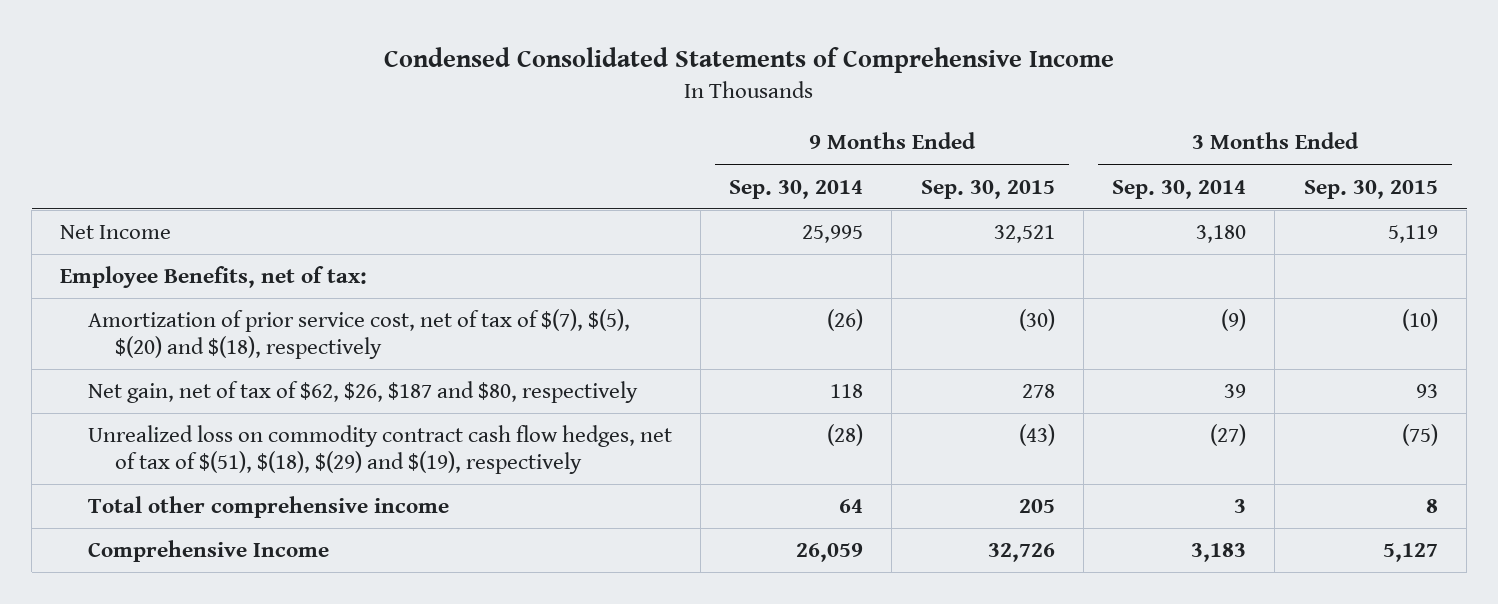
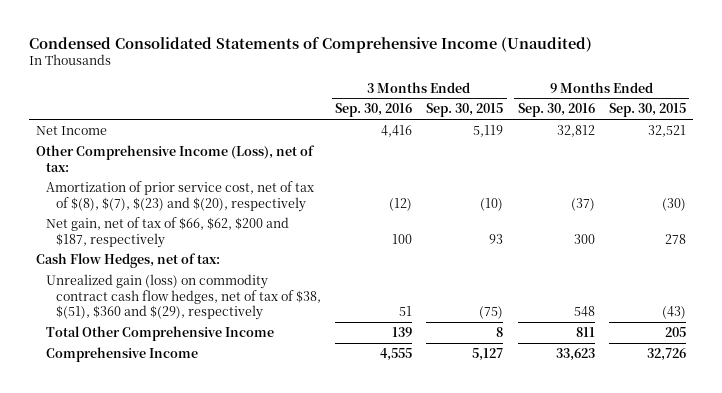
[384,46,1115,73] Condensed Consolidated Statements of Comprehensive Income -> [29,36,593,53] Condensed Consolidated Statements of Comprehensive Income (Unaudited)
[729,179,864,199] Sep. 30, 2014 -> none
[1112,179,1247,199] Sep. 30, 2014 -> none
none -> [335,103,413,118] Sep. 30, 2016
none -> [517,103,595,118] Sep. 30, 2016
[60,266,368,289] Employee Benefits, net of tax: -> [36,144,316,172] Other Comprehensive Income (Loss), net of tax:
[87,309,630,360] Amortization of prior service cost, net of tax of $(7), $(5), $(20) and $(18), respectively -> [46,180,315,212] Amortization of prior service cost, net of tax of $(8), $(7), $(23) and $(20), respectively
[87,381,638,404] Net gain, net of tax of $62, $26, $187 and $80, respectively -> [46,216,290,248] Net gain, net of tax of $66, $62, $200 and $187, respectively
none -> [36,252,221,268] Cash Flow Hedges, net of tax:
[87,425,672,475] Unrealized loss on commodity contract cash flow hedges, net of tax of $(51), $(18), $(29) and $(19), respectively -> [46,273,321,321] Unrealized gain (loss) on commodity contract cash flow hedges, net of tax of $38, $(51), $360 and $(29), respectively
[87,496,449,519] Total other comprehensive income -> [46,325,275,341] Total Other Comprehensive Income

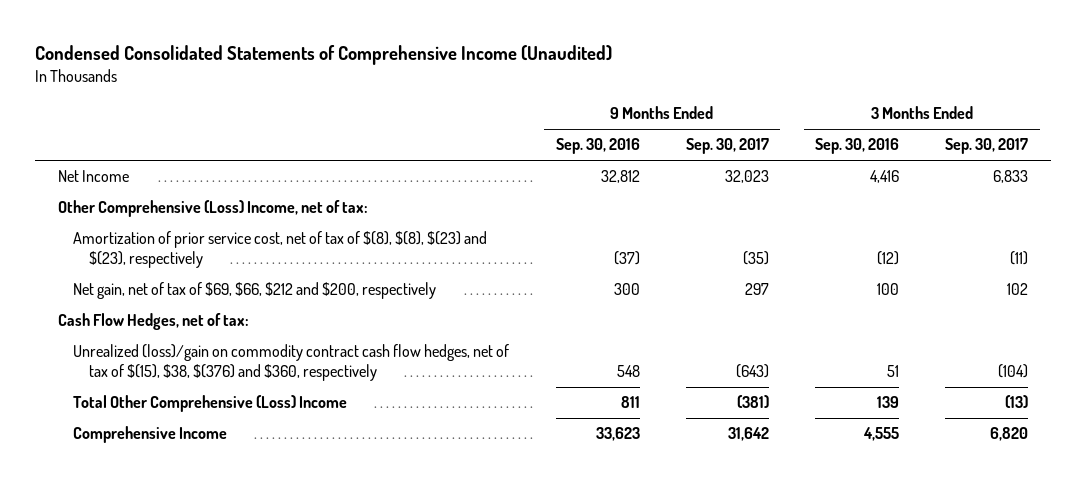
[426,103,504,118] Sep. 30, 2015 -> none
[608,103,686,118] Sep. 30, 2015 -> none
none -> [685,138,769,155] Sep. 30, 2017
none -> [945,138,1029,155] Sep. 30, 2017
[36,144,316,172] Other Comprehensive Income (Loss), net of tax: -> [58,200,369,218] Other Comprehensive (Loss) Income, net of tax:
[46,180,315,212] Amortization of prior service cost, net of tax of $(8), $(7), $(23) and $(20), respectively -> [73,231,488,269] Amortization of prior service cost, net of tax of $(8), $(8), $(23) and $(23), respectively
[46,216,290,248] Net gain, net of tax of $66, $62, $200 and $187, respectively -> [73,282,437,300] Net gain, net of tax of $69, $66, $212 and $200, respectively
[46,273,321,321] Unrealized gain (loss) on commodity contract cash flow hedges, net of tax of $38, $(51), $360 and $(29), respectively -> [73,344,510,382] Unrealized (loss)/gain on commodity contract cash flow hedges, net of tax of $(15), $38, $(376) and $360, respectively
[46,325,275,341] Total Other Comprehensive Income -> [73,395,348,413] Total Other Comprehensive (Loss) Income

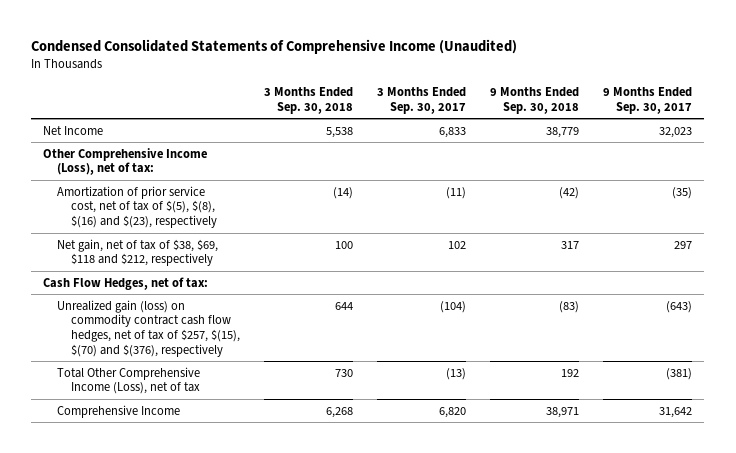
[555,138,640,155] Sep. 30, 2016 -> none
[815,138,900,155] Sep. 30, 2016 -> none
none -> [264,87,354,114] 3 Months Ended Sep. 30, 2018
none -> [490,87,580,114] 9 Months Ended Sep. 30, 2018
[58,200,369,218] Other Comprehensive (Loss) Income, net of tax: -> [43,147,208,176] Other Comprehensive Income (Loss), net of tax:
[73,231,488,269] Amortization of prior service cost, net of tax of $(8), $(8), $(23) and $(23), respectively -> [57,185,218,228] Amortization of prior service cost, net of tax of $(5), $(8), $(16) and $(23), respectively
[73,282,437,300] Net gain, net of tax of $69, $66, $212 and $200, respectively -> [57,238,219,267] Net gain, net of tax of $38, $69, $118 and $212, respectively
[73,344,510,382] Unrealized (loss)/gain on commodity contract cash flow hedges, net of tax of $(15), $38, $(376) and $360, respectively -> [57,299,241,357] Unrealized gain (loss) on commodity contract cash flow hedges, net of tax of $257, $(15), $(70) and $(376), respectively
[73,395,348,413] Total Other Comprehensive (Loss) Income -> [57,366,201,395] Total Other Comprehensive Income (Loss), net of tax

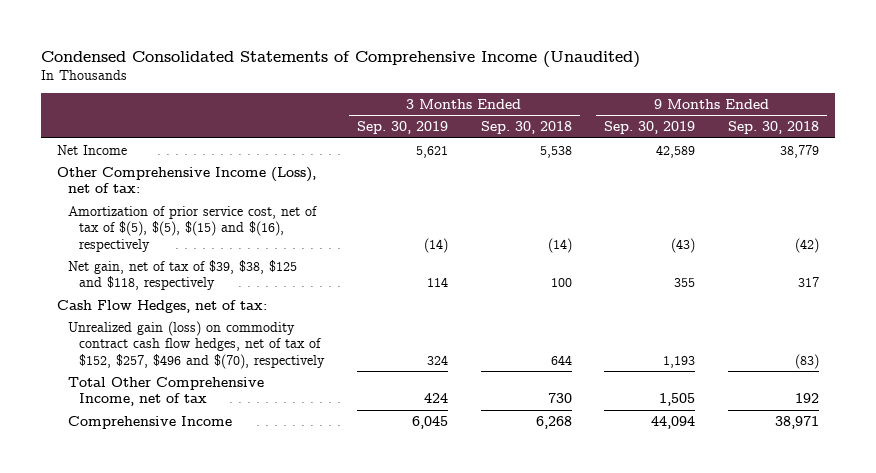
[377,87,467,114] 3 Months Ended Sep. 30, 2017 -> none
[603,87,693,114] 9 Months Ended Sep. 30, 2017 -> none
none -> [357,121,449,135] Sep. 30, 2019
none -> [604,121,696,135] Sep. 30, 2019
[57,185,218,228] Amortization of prior service cost, net of tax of $(5), $(8), $(16) and $(23), respectively -> [68,205,318,252] Amortization of prior service cost, net of tax of $(5), $(5), $(15) and $(16), respectively
[57,238,219,267] Net gain, net of tax of $38, $69, $118 and $212, respectively -> [68,259,298,291] Net gain, net of tax of $39, $38, $125 and $118, respectively
[57,299,241,357] Unrealized gain (loss) on commodity contract cash flow hedges, net of tax of $257, $(15), $(70) and $(376), respectively -> [68,320,326,369] Unrealized gain (loss) on commodity contract cash flow hedges, net of tax of $152, $257, $496 and $(70), respectively
[57,366,201,395] Total Other Comprehensive Income (Loss), net of tax -> [68,376,265,407] Total Other Comprehensive Income, net of tax

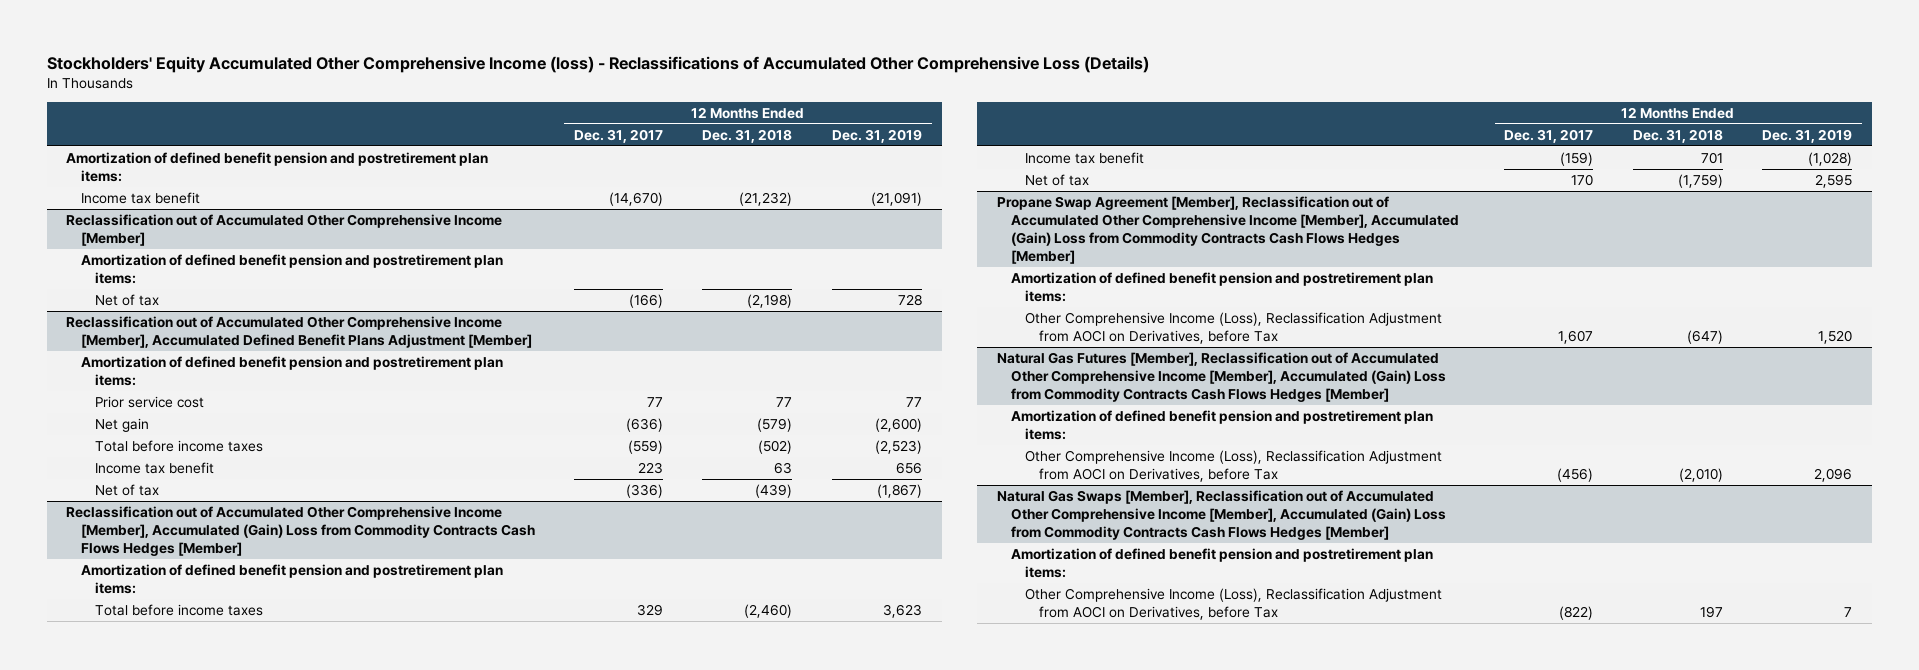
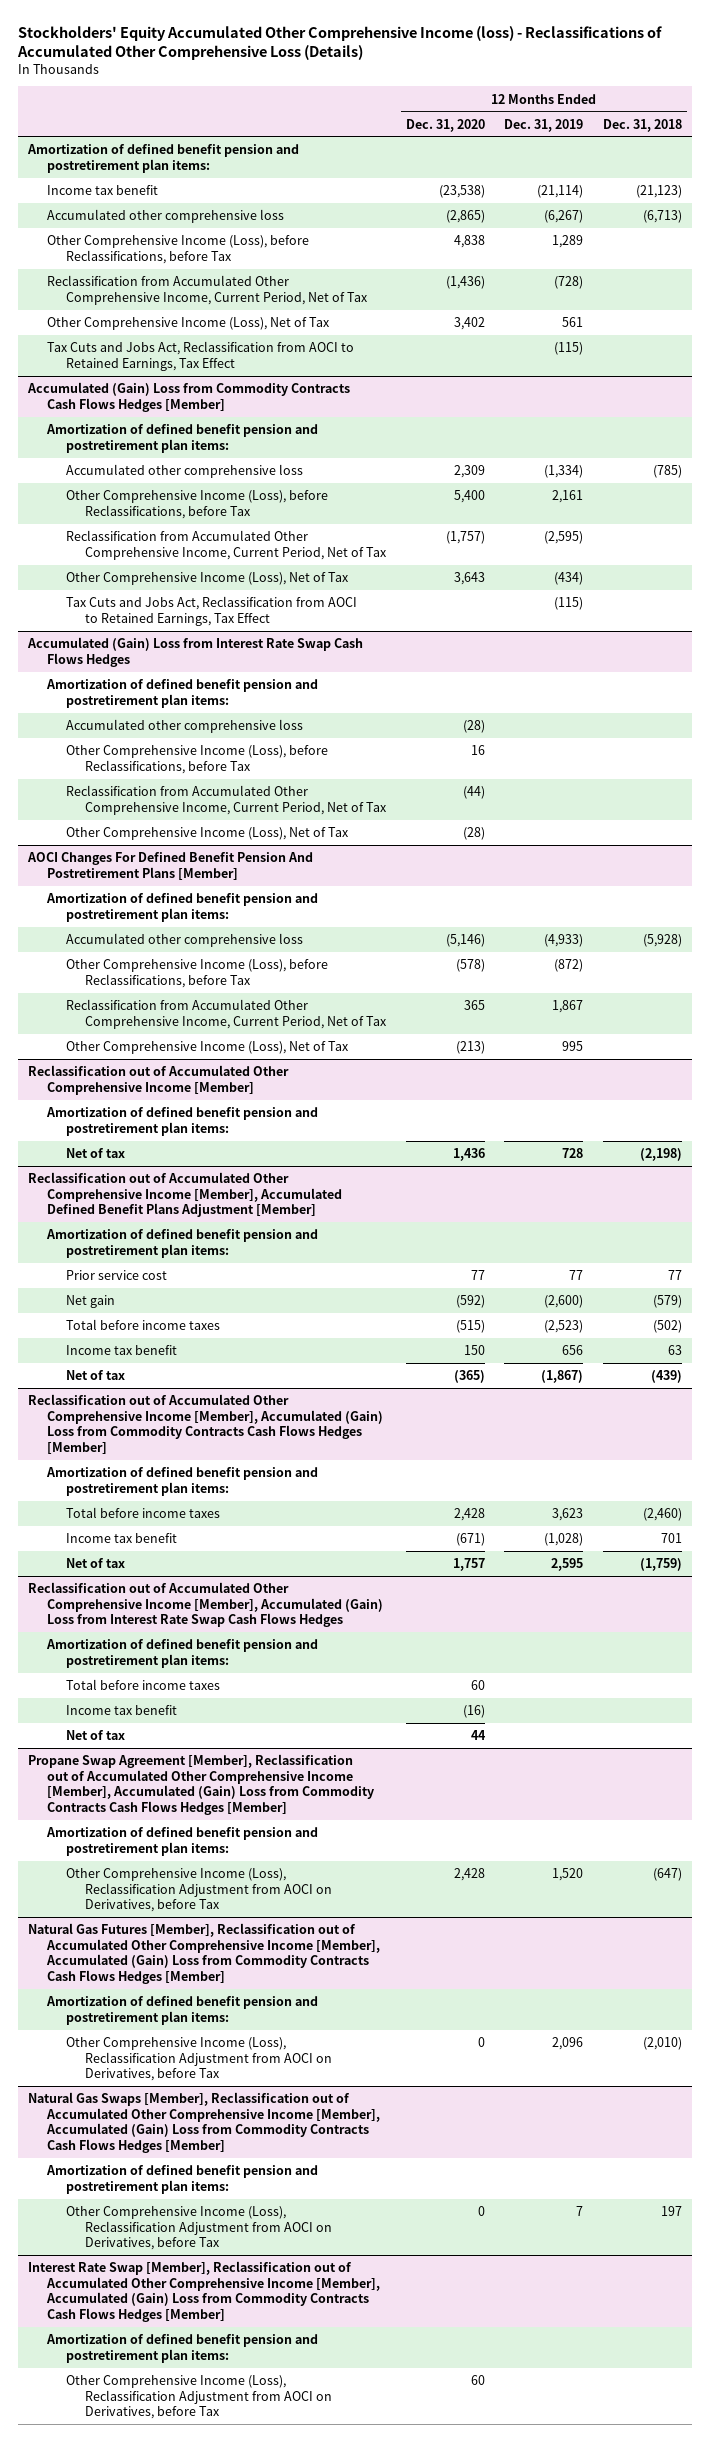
[573,128,663,143] Dec. 31, 2017 -> none
none -> [405,118,485,132] Dec. 31, 2020
[739,191,793,206] (21,232) -> [636,185,683,199] (21,123)
[870,191,922,206] (21,091) -> [537,185,584,199] (21,114)
none -> [46,209,284,224] Accumulated other comprehensive loss
none -> [46,235,309,264] Other Comprehensive Income (Loss), before Reclassifications, before Tax
none -> [46,275,368,305] Reclassification from Accumulated Other Comprehensive Income, Current Period, Net of Tax
none -> [46,317,330,331] Other Comprehensive Income (Loss), Net of Tax
none -> [46,341,354,371] Tax Cuts and Jobs Act, Reclassification from AOCI to Retained Earnings, Tax Effect
none -> [27,382,351,412] Accumulated (Gain) Loss from Commodity Contracts Cash Flows Hedges [Member]
none -> [45,424,318,453] Amortization of defined benefit pension and postretirement plan items:
none -> [65,464,303,479] Accumulated other comprehensive loss
none -> [65,490,328,519] Other Comprehensive Income (Loss), before Reclassifications, before Tax
none -> [65,530,387,560] Reclassification from Accumulated Other Comprehensive Income, Current Period, Net of Tax
none -> [65,572,349,586] Other Comprehensive Income (Loss), Net of Tax
none -> [65,596,357,626] Tax Cuts and Jobs Act, Reclassification from AOCI to Retained Earnings, Tax Effect
none -> [27,637,364,667] Accumulated (Gain) Loss from Interest Rate Swap Cash Flows Hedges
none -> [45,679,318,708] Amortization of defined benefit pension and postretirement plan items:
none -> [65,719,303,734] Accumulated other comprehensive loss
none -> [65,745,328,774] Other Comprehensive Income (Loss), before Reclassifications, before Tax
none -> [65,785,387,815] Reclassification from Accumulated Other Comprehensive Income, Current Period, Net of Tax
none -> [65,827,349,841] Other Comprehensive Income (Loss), Net of Tax
none -> [27,852,314,880] AOCI Changes For Defined Benefit Pension And Postretirement Plans [Member]
none -> [45,893,318,922] Amortization of defined benefit pension and postretirement plan items:
none -> [65,933,303,948] Accumulated other comprehensive loss
none -> [65,959,328,988] Other Comprehensive Income (Loss), before Reclassifications, before Tax
none -> [65,999,387,1029] Reclassification from Accumulated Other Comprehensive Income, Current Period, Net of Tax
none -> [65,1041,349,1055] Other Comprehensive Income (Loss), Net of Tax
none -> [28,1582,383,1628] Reclassification out of Accumulated Other Comprehensive Income [Member], Accumulated (Gain) Loss from Interest Rate Swap Cash Flows Hedges
none -> [45,1639,318,1668] Amortization of defined benefit pension and postretirement plan items:
none -> [65,1679,220,1691] Total before income taxes
none -> [65,1705,177,1716] Income tax benefit
none -> [65,1730,125,1741] Net of tax
none -> [28,2261,380,2322] Interest Rate Swap [Member], Reclassification out of Accumulated Other Comprehensive Income [Member], Accumulated (Gain) Loss from Commodity Contracts Cash Flows Hedges [Member]
none -> [45,2334,318,2363] Amortization of defined benefit pension and postretirement plan items:
none -> [65,2375,332,2420] Other Comprehensive Income (Loss), Reclassification Adjustment from AOCI on Derivatives, before Tax

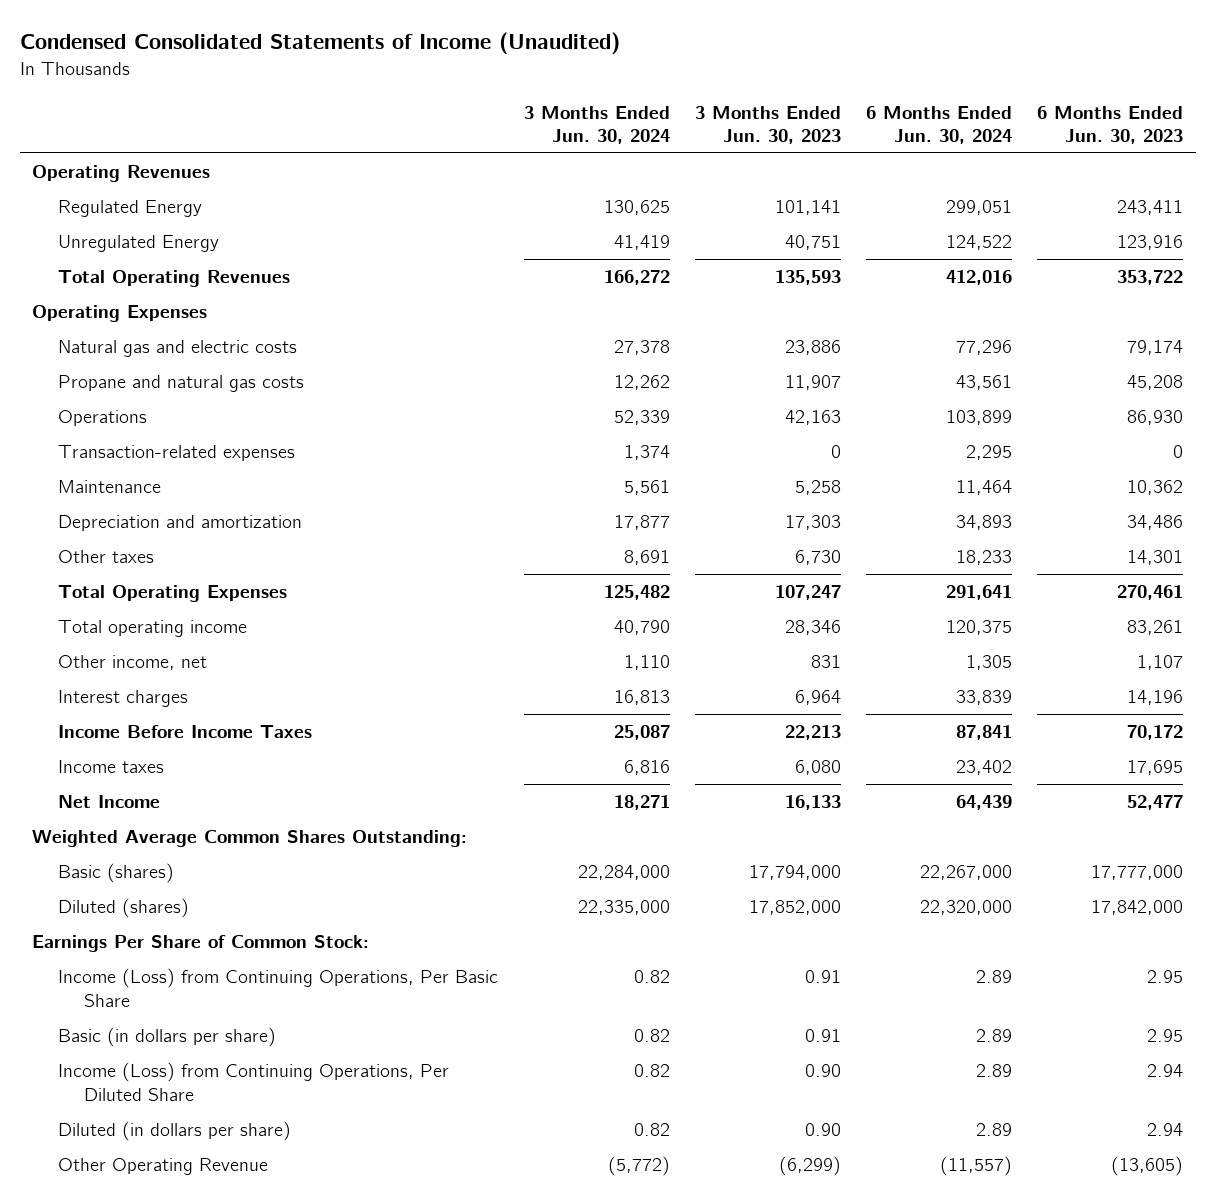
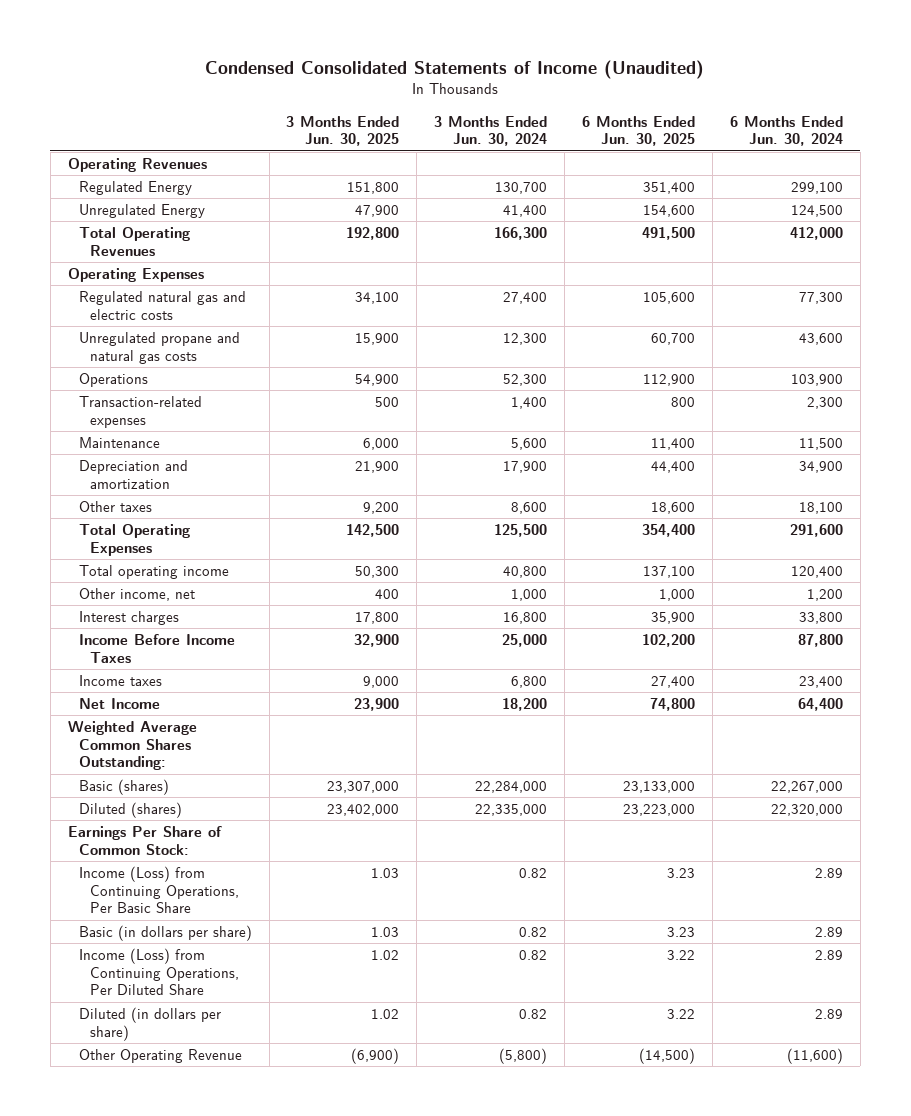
[694,105,841,144] 3 Months Ended Jun. 30, 2023 -> none
[1037,105,1184,144] 6 Months Ended Jun. 30, 2023 -> none
none -> [286,115,400,147] 3 Months Ended Jun. 30, 2025
none -> [581,115,695,147] 6 Months Ended Jun. 30, 2025
[603,200,670,216] 130,625 -> [495,181,548,194] 130,700
[945,200,1012,216] 299,051 -> [790,181,843,194] 299,100
[613,235,670,251] 41,419 -> [503,204,548,217] 41,400
[945,235,1012,251] 124,522 -> [790,204,843,217] 124,500
[603,270,670,286] 166,272 -> [494,226,548,240] 166,300
[945,270,1012,286] 412,016 -> [789,226,843,240] 412,000
[58,340,298,358] Natural gas and electric costs -> [78,290,246,320] Regulated natural gas and electric costs
[613,340,670,356] 27,378 -> [503,291,548,304] 27,400
[955,340,1012,356] 77,296 -> [798,291,843,304] 77,300
[58,375,305,393] Propane and natural gas costs -> [78,331,240,364] Unregulated propane and natural gas costs
[613,375,670,391] 12,262 -> [503,332,548,345] 12,300
[955,375,1012,391] 43,561 -> [798,332,843,345] 43,600
[613,410,670,426] 52,339 -> [503,373,548,386] 52,300
[945,410,1012,426] 103,899 -> [790,373,843,386] 103,900
[623,445,670,461] 1,374 -> [511,396,548,409] 1,400
[965,445,1012,461] 2,295 -> [806,396,843,409] 2,300
[623,480,670,496] 5,561 -> [511,437,548,450] 5,600
[955,480,1012,496] 11,464 -> [798,437,843,450] 11,500
[613,515,670,531] 17,877 -> [503,460,548,473] 17,900
[955,515,1012,531] 34,893 -> [798,460,843,473] 34,900
[623,550,670,566] 8,691 -> [511,501,548,514] 8,600
[955,550,1012,566] 18,233 -> [798,501,843,514] 18,100
[603,585,670,601] 125,482 -> [494,523,548,537] 125,500
[945,585,1012,601] 291,641 -> [789,523,843,537] 291,600
[613,620,670,636] 40,790 -> [503,565,548,578] 40,800
[945,620,1012,636] 120,375 -> [790,565,843,578] 120,400
[623,655,670,671] 1,110 -> [511,588,548,601] 1,000
[965,655,1012,671] 1,305 -> [806,588,843,601] 1,200
[613,690,670,706] 16,813 -> [503,611,548,624] 16,800
[955,690,1012,706] 33,839 -> [798,611,843,624] 33,800
[613,725,670,741] 25,087 -> [502,633,548,647] 25,000
[955,725,1012,741] 87,841 -> [797,633,843,647] 87,800
[623,760,670,776] 6,816 -> [511,675,548,688] 6,800
[955,760,1012,776] 23,402 -> [798,675,843,688] 23,400
[613,795,670,811] 18,271 -> [502,697,548,711] 18,200
[955,795,1012,811] 64,439 -> [797,697,843,711] 64,400
[607,1156,670,1177] (5,772) -> [499,1047,548,1064] (5,800)
[939,1156,1012,1177] (11,557) -> [786,1047,843,1064] (11,600)

